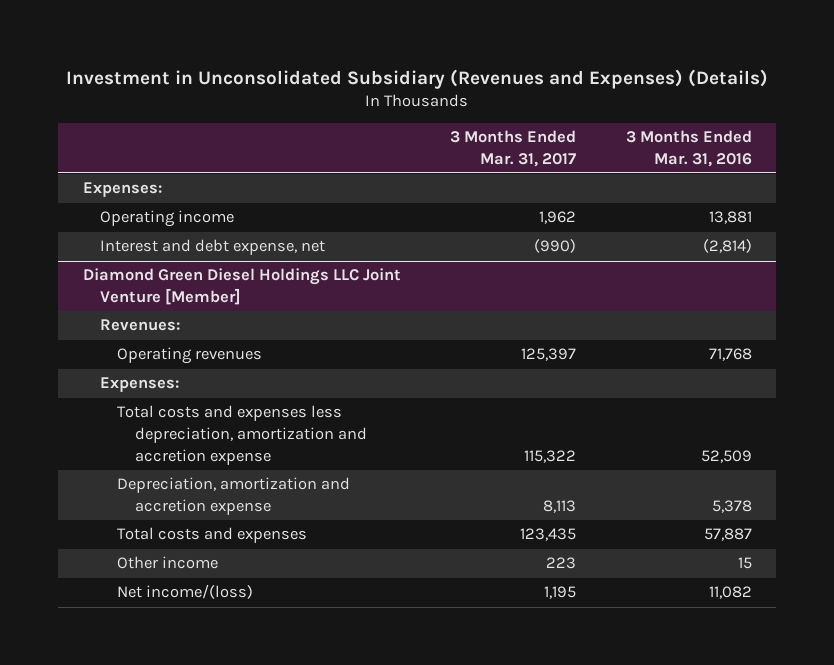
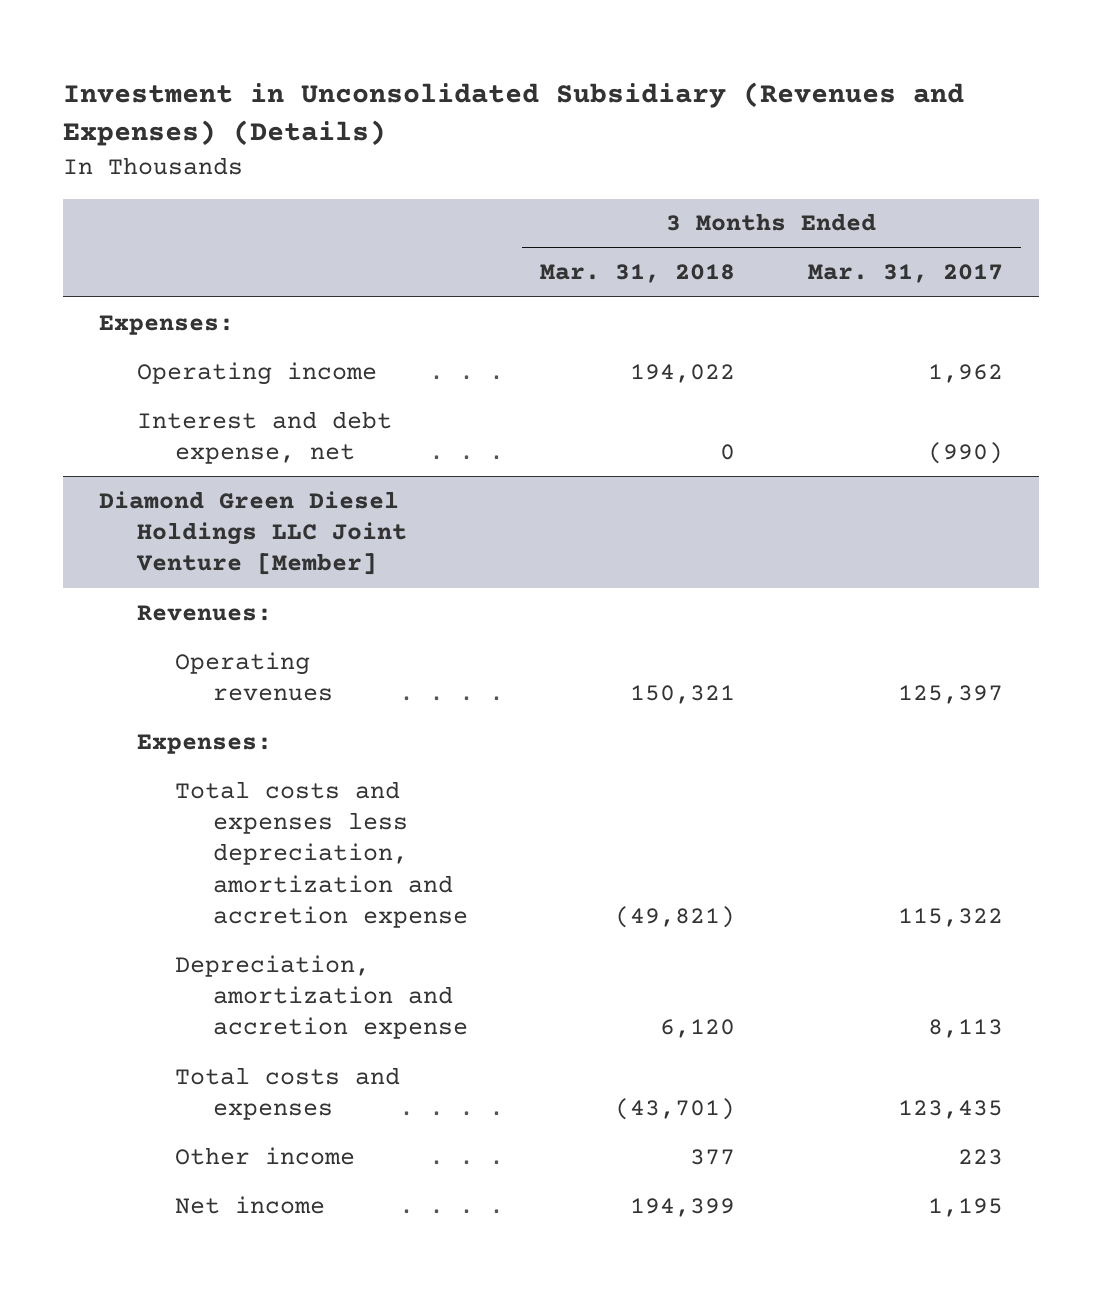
[625,130,752,167] 3 Months Ended Mar. 31, 2016 -> none
none -> [540,264,736,284] Mar. 31, 2018
[117,584,254,600] Net income/(loss) -> [175,1195,326,1214] Net income

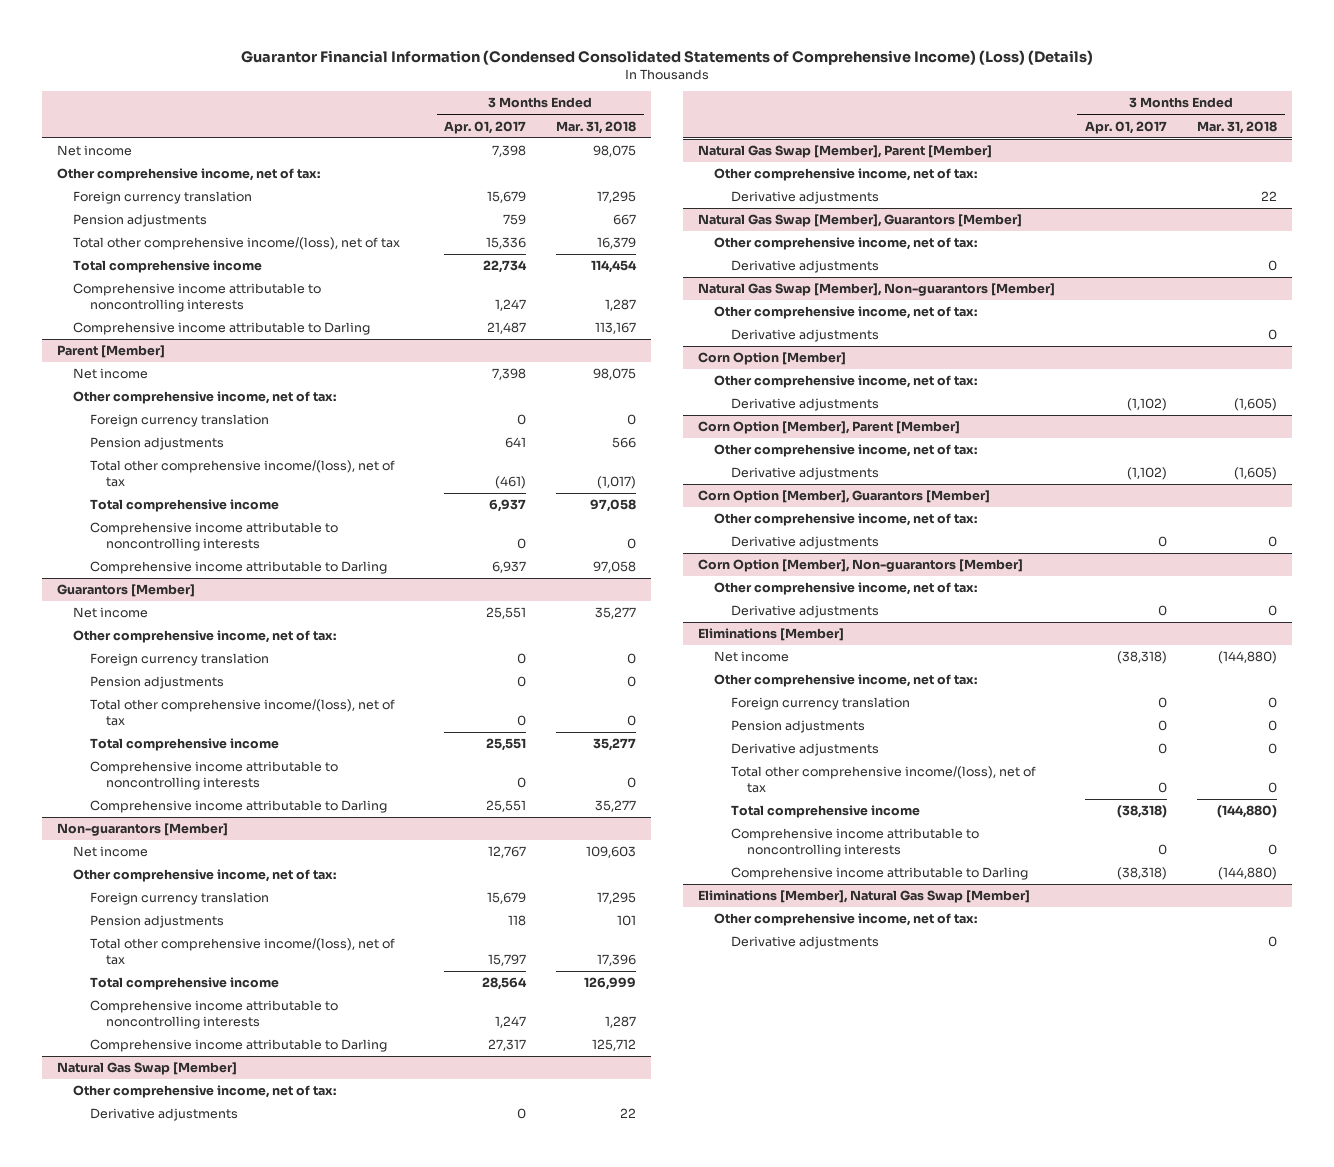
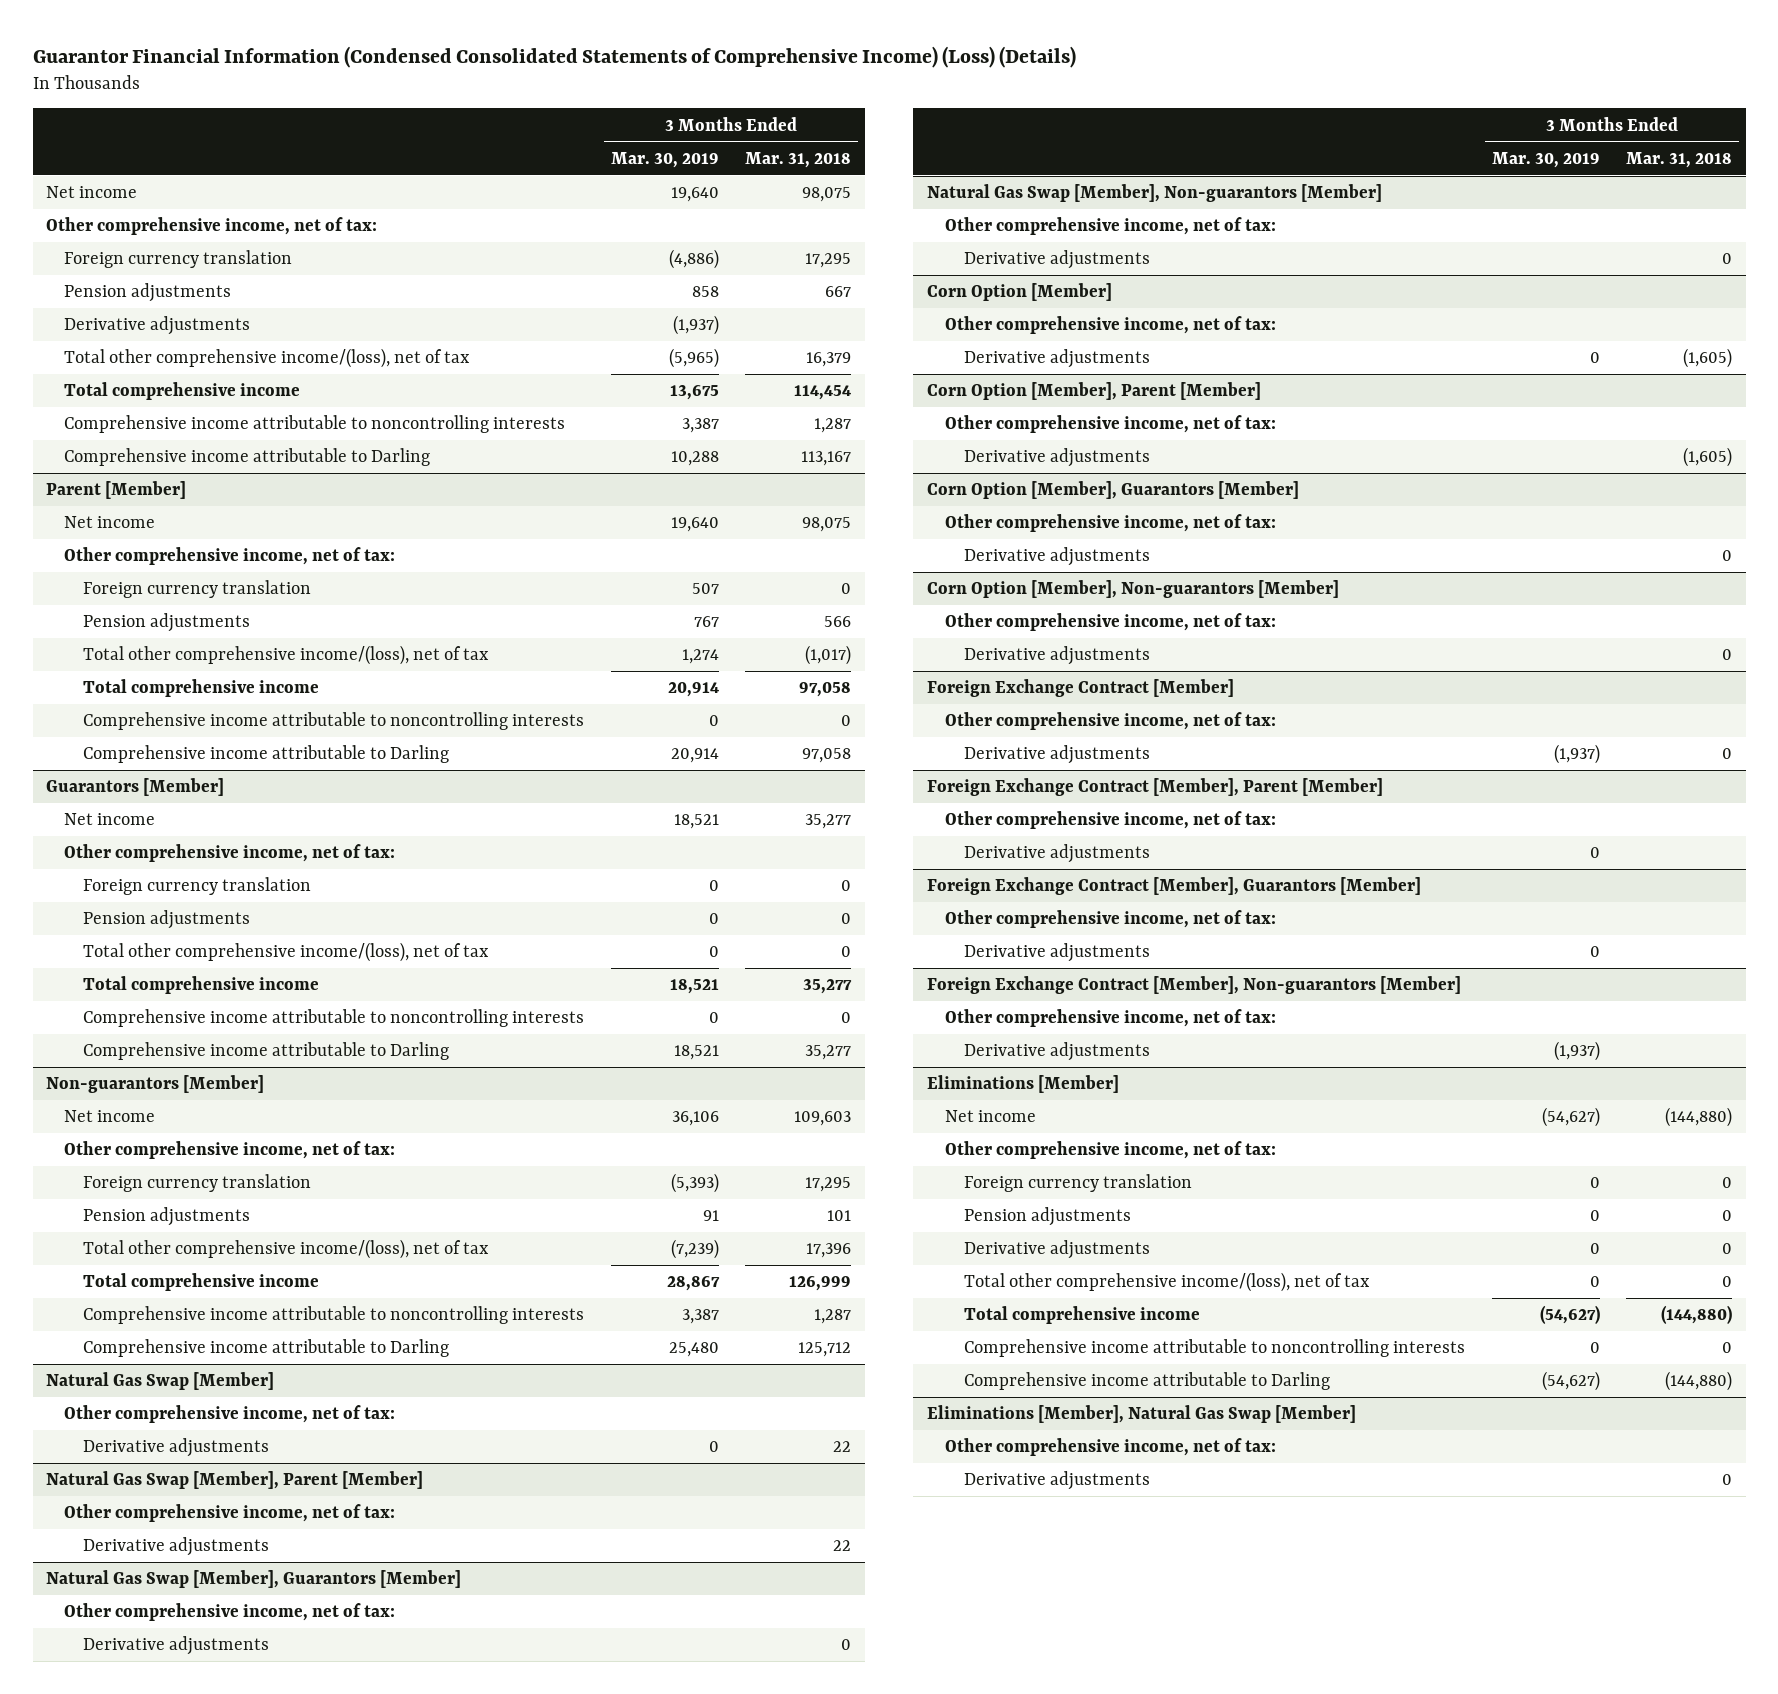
[444,120,527,134] Apr. 01, 2017 -> none
none -> [610,151,719,168] Mar. 30, 2019
none -> [64,316,251,336] Derivative adjustments
none -> [926,679,1234,698] Foreign Exchange Contract [Member]
none -> [945,712,1277,731] Other comprehensive income, net of tax:
none -> [963,745,1150,765] Derivative adjustments
none -> [926,778,1383,797] Foreign Exchange Contract [Member], Parent [Member]
none -> [945,811,1277,830] Other comprehensive income, net of tax:
none -> [963,844,1150,864] Derivative adjustments
none -> [926,877,1421,896] Foreign Exchange Contract [Member], Guarantors [Member]
none -> [945,910,1277,929] Other comprehensive income, net of tax:
none -> [963,943,1150,963] Derivative adjustments
none -> [926,976,1461,995] Foreign Exchange Contract [Member], Non-guarantors [Member]
none -> [945,1009,1277,1028] Other comprehensive income, net of tax:
none -> [963,1042,1150,1062] Derivative adjustments

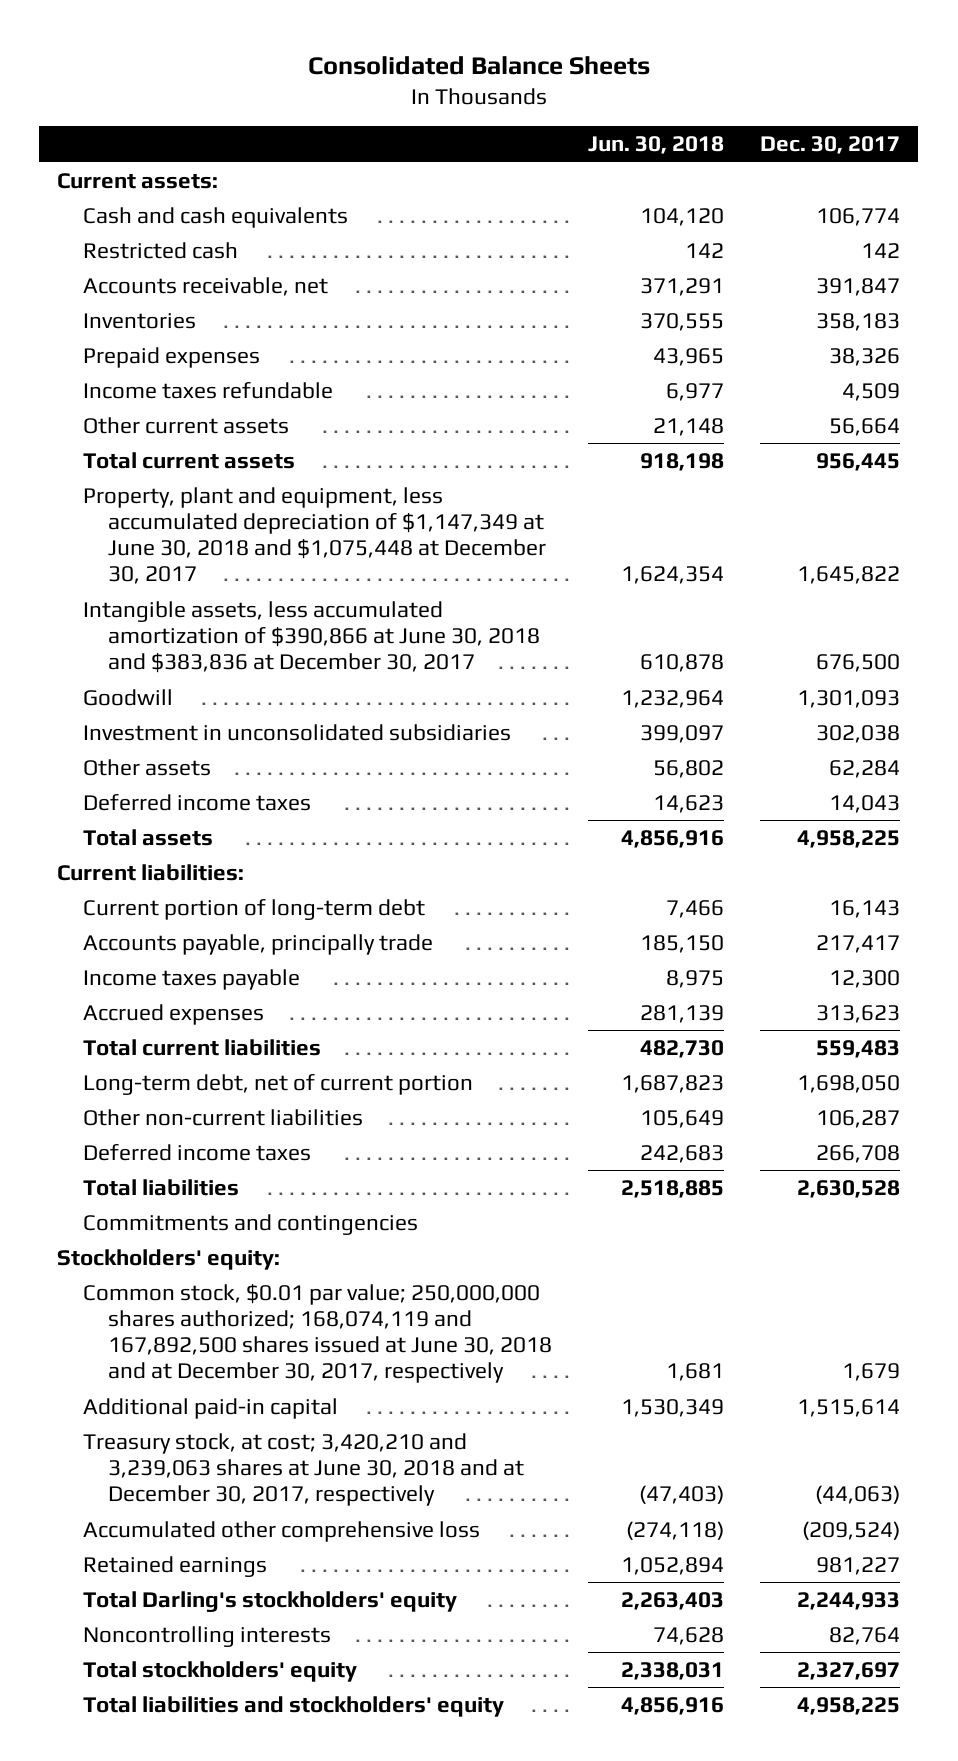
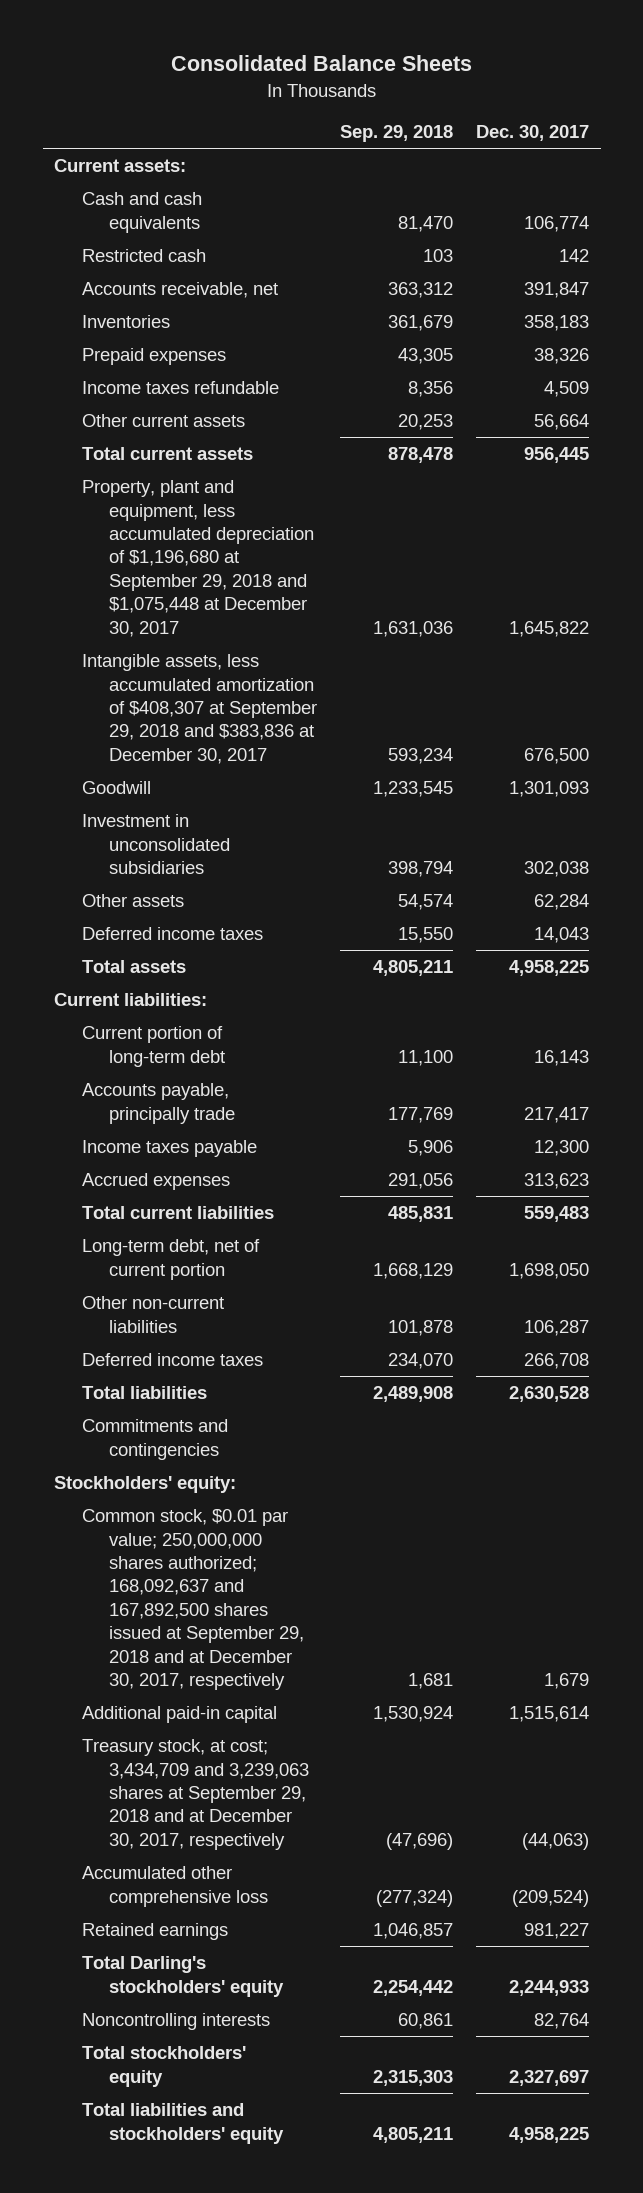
[588,136,725,155] Jun. 30, 2018 -> none
none -> [340,125,454,143] Sep. 29, 2018
[82,486,547,585] Property, plant and equipment, less accumulated depreciation of $1,147,349 at June 30, 2018 and $1,075,448 at December 30, 2017 -> [81,480,314,637] Property, plant and equipment, less accumulated depreciation of $1,196,680 at September 29, 2018 and $1,075,448 at December 30, 2017
[82,600,541,674] Intangible assets, less accumulated amortization of $390,866 at June 30, 2018 and $383,836 at December 30, 2017 -> [81,654,317,764] Intangible assets, less accumulated amortization of $408,307 at September 29, 2018 and $383,836 at December 30, 2017
[82,1283,553,1384] Common stock, $0.01 par value; 250,000,000 shares authorized; 168,074,119 and 167,892,500 shares issued at June 30, 2018 and at December 30, 2017, respectively -> [81,1509,304,1691] Common stock, $0.01 par value; 250,000,000 shares authorized; 168,092,637 and 167,892,500 shares issued at September 29, 2018 and at December 30, 2017, respectively
[82,1432,525,1507] Treasury stock, at cost; 3,420,210 and 3,239,063 shares at June 30, 2018 and at December 30, 2017, respectively -> [81,1739,309,1850] Treasury stock, at cost; 3,434,709 and 3,239,063 shares at September 29, 2018 and at December 30, 2017, respectively

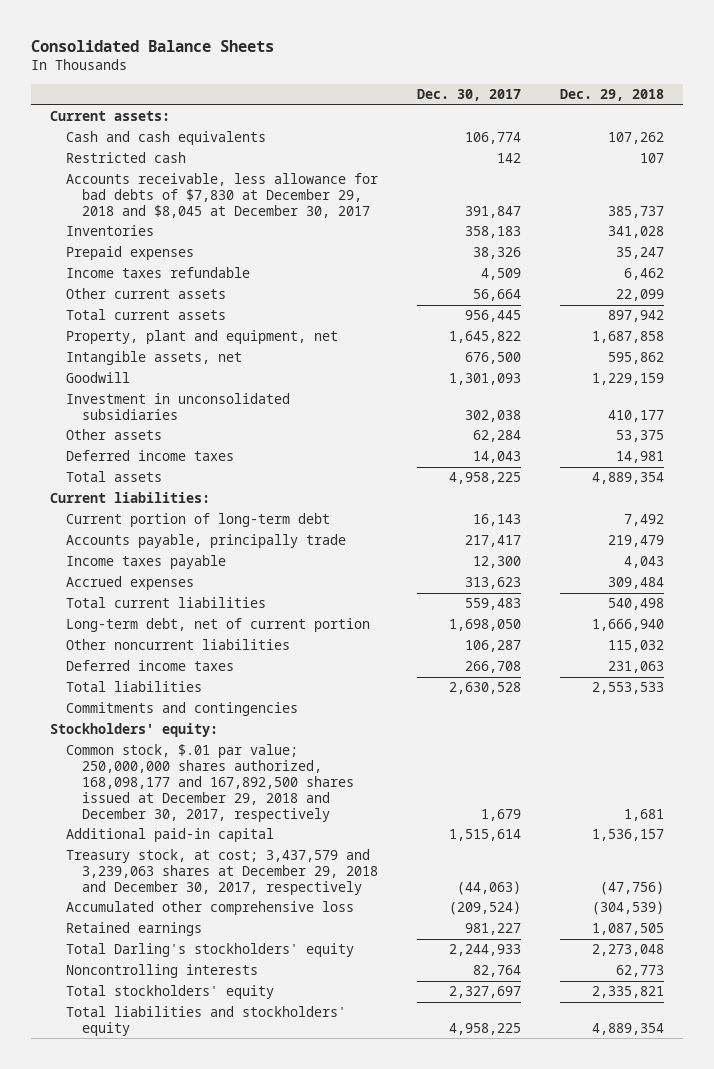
[340,125,454,143] Sep. 29, 2018 -> none
none -> [559,89,664,102] Dec. 29, 2018
[81,282,278,299] Accounts receivable, net -> [66,173,379,218] Accounts receivable, less allowance for bad debts of $7,830 at December 29, 2018 and $8,045 at December 30, 2017
[81,480,314,637] Property, plant and equipment, less accumulated depreciation of $1,196,680 at September 29, 2018 and $1,075,448 at December 30, 2017 -> [66,330,339,345] Property, plant and equipment, net
[81,654,317,764] Intangible assets, less accumulated amortization of $408,307 at September 29, 2018 and $383,836 at December 30, 2017 -> [66,351,243,366] Intangible assets, net
[81,1296,224,1333] Other non-current liabilities -> [66,639,291,651] Other noncurrent liabilities
[81,1509,304,1691] Common stock, $0.01 par value; 250,000,000 shares authorized; 168,092,637 and 167,892,500 shares issued at September 29, 2018 and at December 30, 2017, respectively -> [66,744,355,822] Common stock, $.01 par value; 250,000,000 shares authorized, 168,098,177 and 167,892,500 shares issued at December 29, 2018 and December 30, 2017, respectively
[81,1739,309,1850] Treasury stock, at cost; 3,434,709 and 3,239,063 shares at September 29, 2018 and at December 30, 2017, respectively -> [66,849,379,895] Treasury stock, at cost; 3,437,579 and 3,239,063 shares at December 29, 2018 and December 30, 2017, respectively

